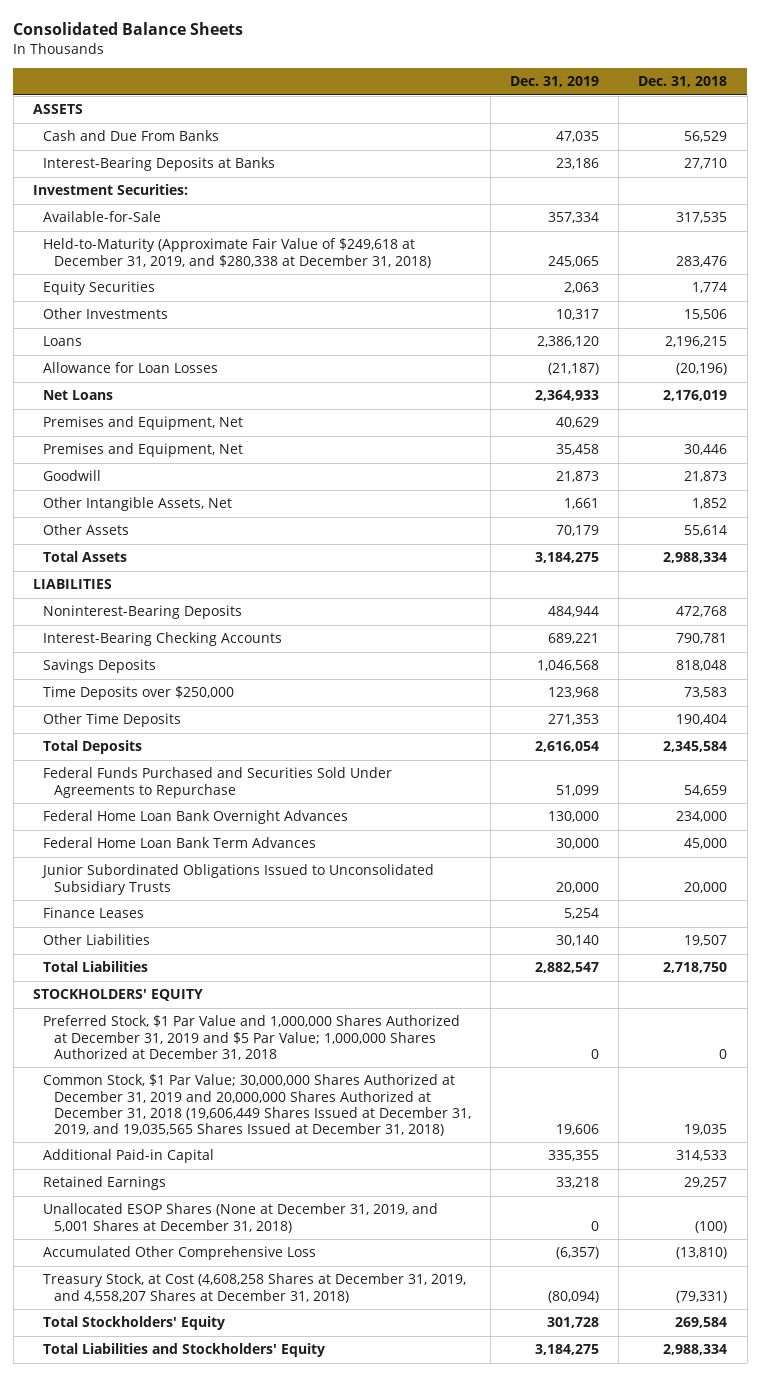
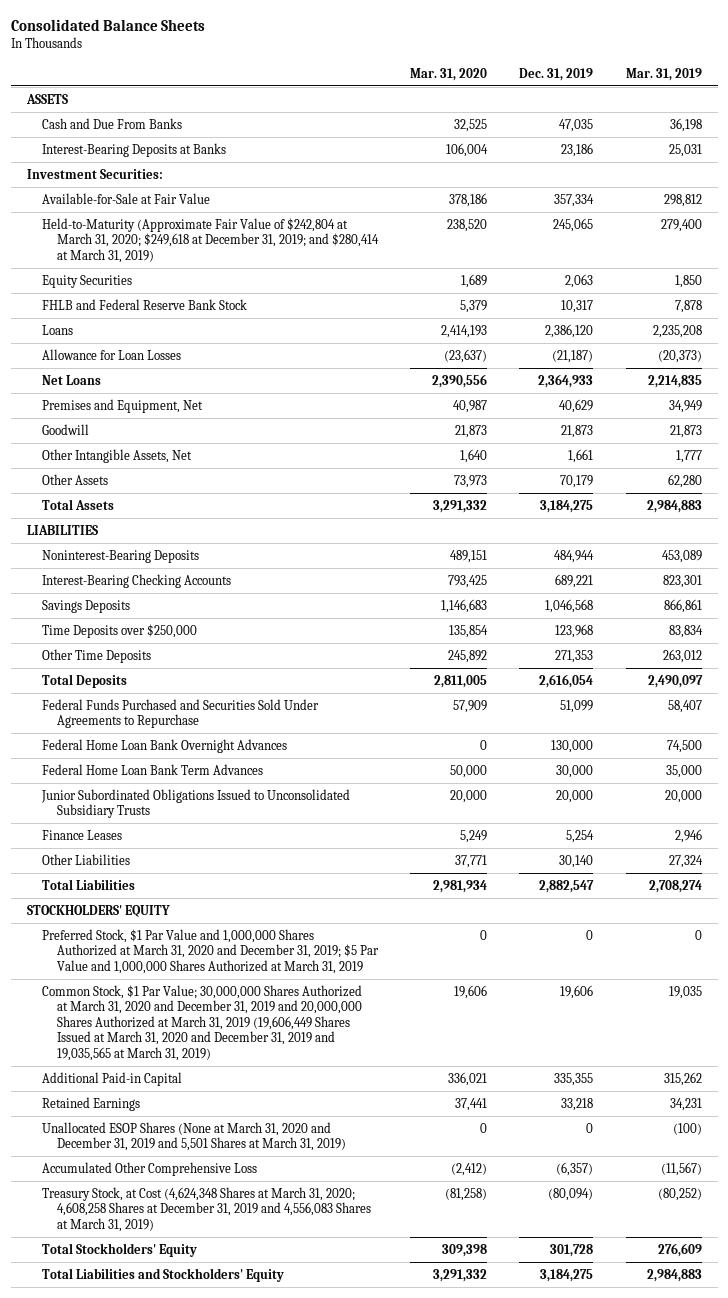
[638,76,728,88] Dec. 31, 2018 -> none
none -> [410,67,488,81] Mar. 31, 2020
none -> [625,67,702,81] Mar. 31, 2019
[43,211,162,223] Available-for-Sale -> [41,192,210,204] Available-for-Sale at Fair Value
[43,238,431,268] Held-to-Maturity (Approximate Fair Value of $249,618 at December 31, 2019, and $280,338 at December 31, 2018) -> [41,217,379,263] Held-to-Maturity (Approximate Fair Value of $242,804 at March 31, 2020; $249,618 at December 31, 2019; and $280,414 at March 31, 2019)
[43,308,169,320] Other Investments -> [41,298,247,310] FHLB and Federal Reserve Bank Stock
[43,443,244,458] Premises and Equipment, Net -> none
[43,1015,461,1060] Preferred Stock, $1 Par Value and 1,000,000 Shares Authorized at December 31, 2019 and $5 Par Value; 1,000,000 Shares Authorized at December 31, 2018 -> [41,928,379,974] Preferred Stock, $1 Par Value and 1,000,000 Shares Authorized at March 31, 2020 and December 31, 2019; $5 Par Value and 1,000,000 Shares Authorized at March 31, 2019
[43,1074,471,1137] Common Stock, $1 Par Value; 30,000,000 Shares Authorized at December 31, 2019 and 20,000,000 Shares Authorized at December 31, 2018 (19,606,449 Shares Issued at December 31, 2019, and 19,035,565 Shares Issued at December 31, 2018) -> [41,984,362,1061] Common Stock, $1 Par Value; 30,000,000 Shares Authorized at March 31, 2020 and December 31, 2019 and 20,000,000 Shares Authorized at March 31, 2019 (19,606,449 Shares Issued at March 31, 2020 and December 31, 2019 and 19,035,565 at March 31, 2019)
[43,1203,439,1233] Unallocated ESOP Shares (None at December 31, 2019, and 5,001 Shares at December 31, 2018) -> [41,1121,346,1152] Unallocated ESOP Shares (None at March 31, 2020 and December 31, 2019 and 5,501 Shares at March 31, 2019)
[43,1273,467,1303] Treasury Stock, at Cost (4,608,258 Shares at December 31, 2019, and 4,558,207 Shares at December 31, 2018) -> [41,1186,371,1232] Treasury Stock, at Cost (4,624,348 Shares at March 31, 2020; 4,608,258 Shares at December 31, 2019 and 4,556,083 Shares at March 31, 2019)

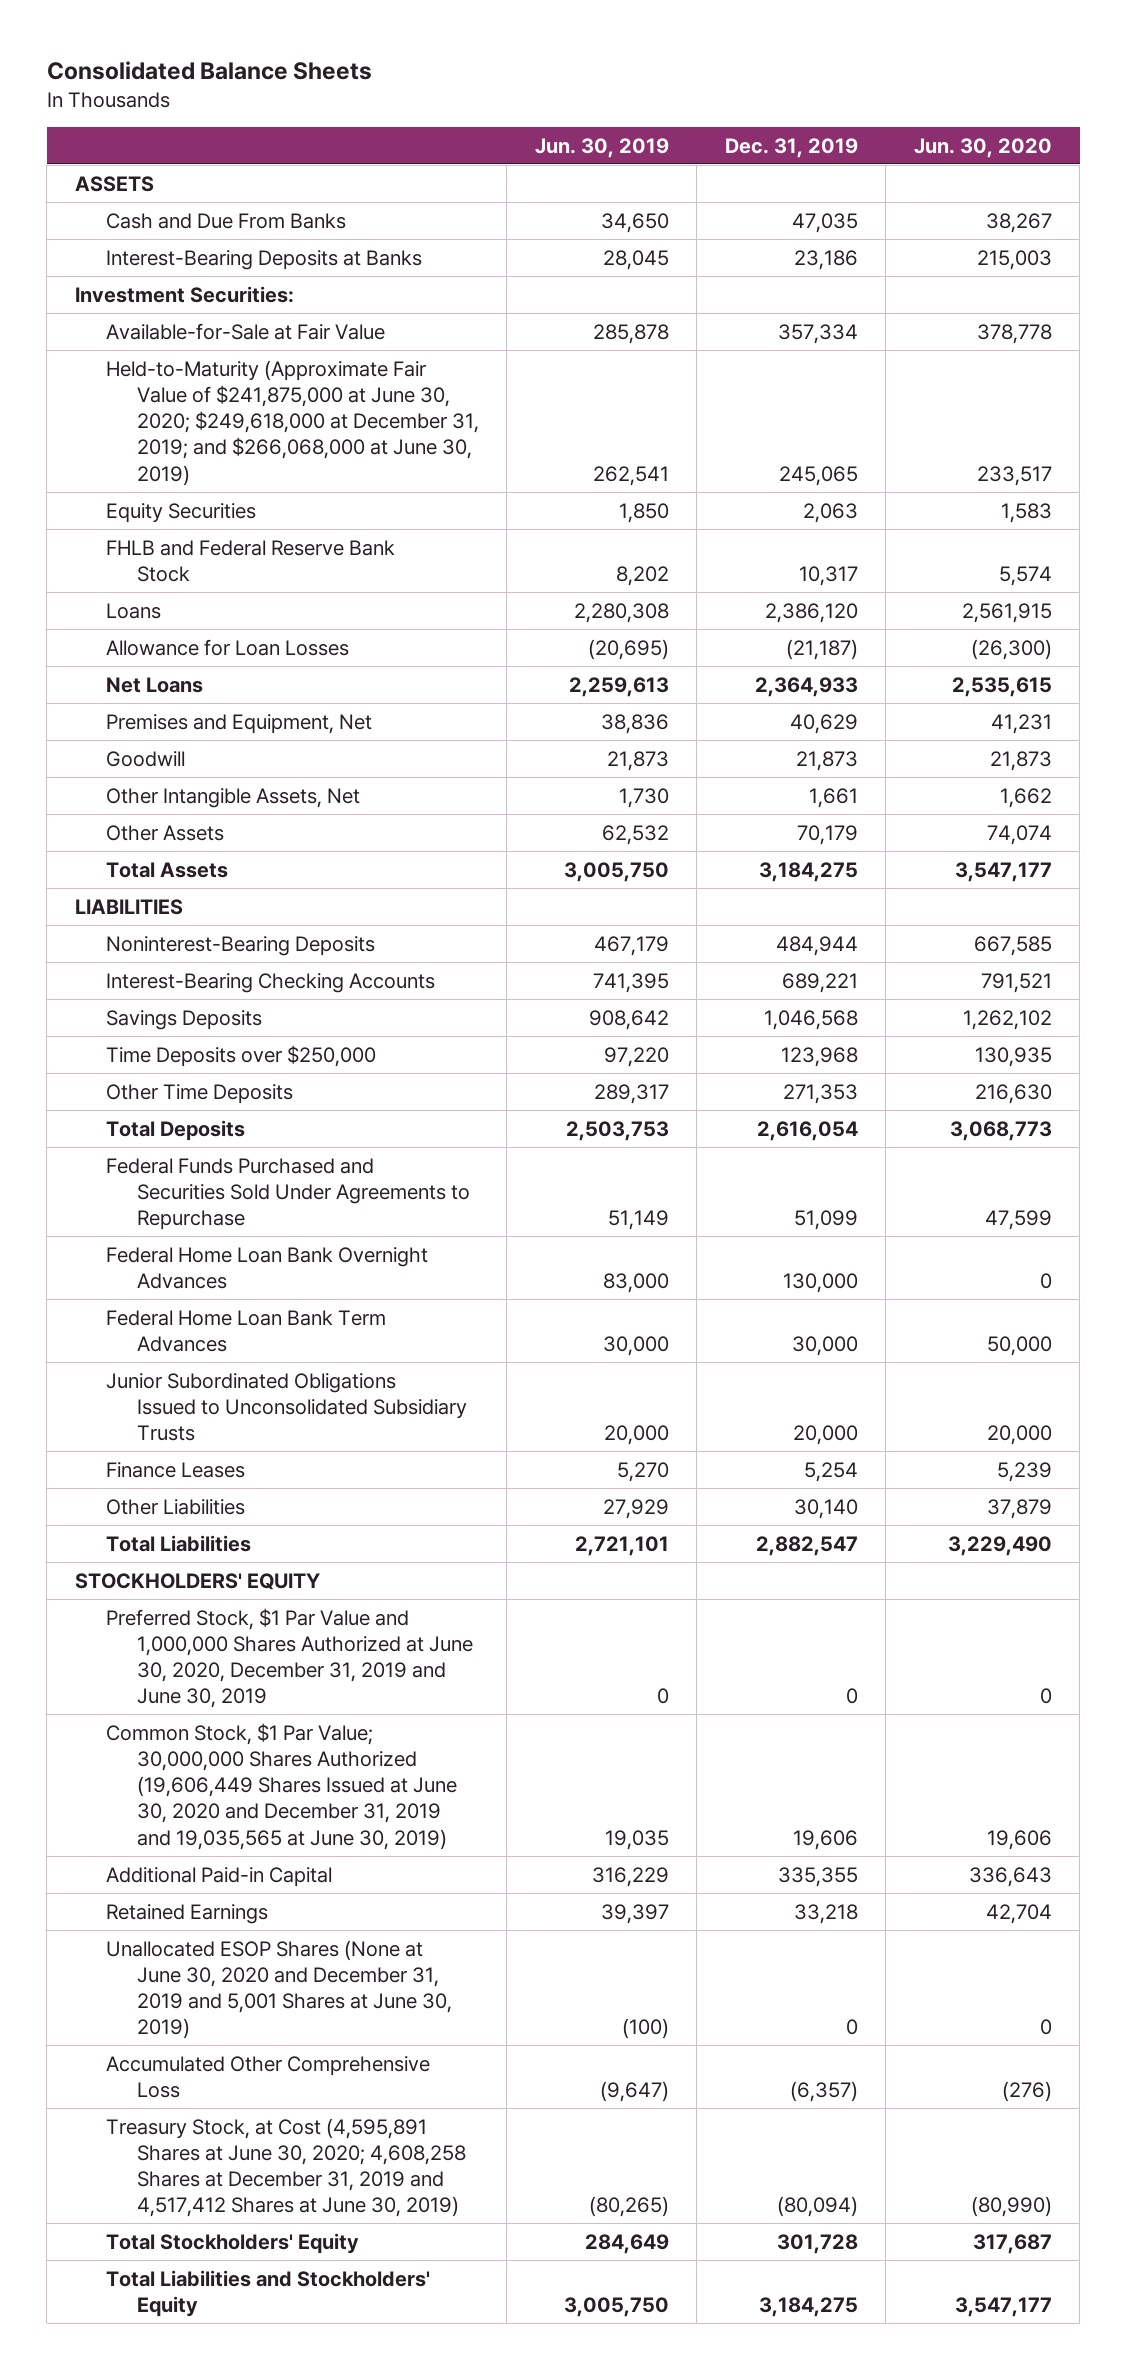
[410,67,488,81] Mar. 31, 2020 -> none
[625,67,702,81] Mar. 31, 2019 -> none
none -> [534,137,669,158] Jun. 30, 2019
none -> [913,137,1052,158] Jun. 30, 2020
[41,217,379,263] Held-to-Maturity (Approximate Fair Value of $242,804 at March 31, 2020; $249,618 at December 31, 2019; and $280,414 at March 31, 2019) -> [105,359,479,486] Held-to-Maturity (Approximate Fair Value of $241,875,000 at June 30, 2020; $249,618,000 at December 31, 2019; and $266,068,000 at June 30, 2019)
[41,928,379,974] Preferred Stock, $1 Par Value and 1,000,000 Shares Authorized at March 31, 2020 and December 31, 2019; $5 Par Value and 1,000,000 Shares Authorized at March 31, 2019 -> [105,1607,473,1709] Preferred Stock, $1 Par Value and 1,000,000 Shares Authorized at June 30, 2020, December 31, 2019 and June 30, 2019
[41,984,362,1061] Common Stock, $1 Par Value; 30,000,000 Shares Authorized at March 31, 2020 and December 31, 2019 and 20,000,000 Shares Authorized at March 31, 2019 (19,606,449 Shares Issued at March 31, 2020 and December 31, 2019 and 19,035,565 at March 31, 2019) -> [105,1722,457,1850] Common Stock, $1 Par Value; 30,000,000 Shares Authorized (19,606,449 Shares Issued at June 30, 2020 and December 31, 2019 and 19,035,565 at June 30, 2019)
[41,1121,346,1152] Unallocated ESOP Shares (None at March 31, 2020 and December 31, 2019 and 5,501 Shares at March 31, 2019) -> [105,1939,452,2040] Unallocated ESOP Shares (None at June 30, 2020 and December 31, 2019 and 5,001 Shares at June 30, 2019)
[41,1186,371,1232] Treasury Stock, at Cost (4,624,348 Shares at March 31, 2020; 4,608,258 Shares at December 31, 2019 and 4,556,083 Shares at March 31, 2019) -> [105,2117,466,2218] Treasury Stock, at Cost (4,595,891 Shares at June 30, 2020; 4,608,258 Shares at December 31, 2019 and 4,517,412 Shares at June 30, 2019)

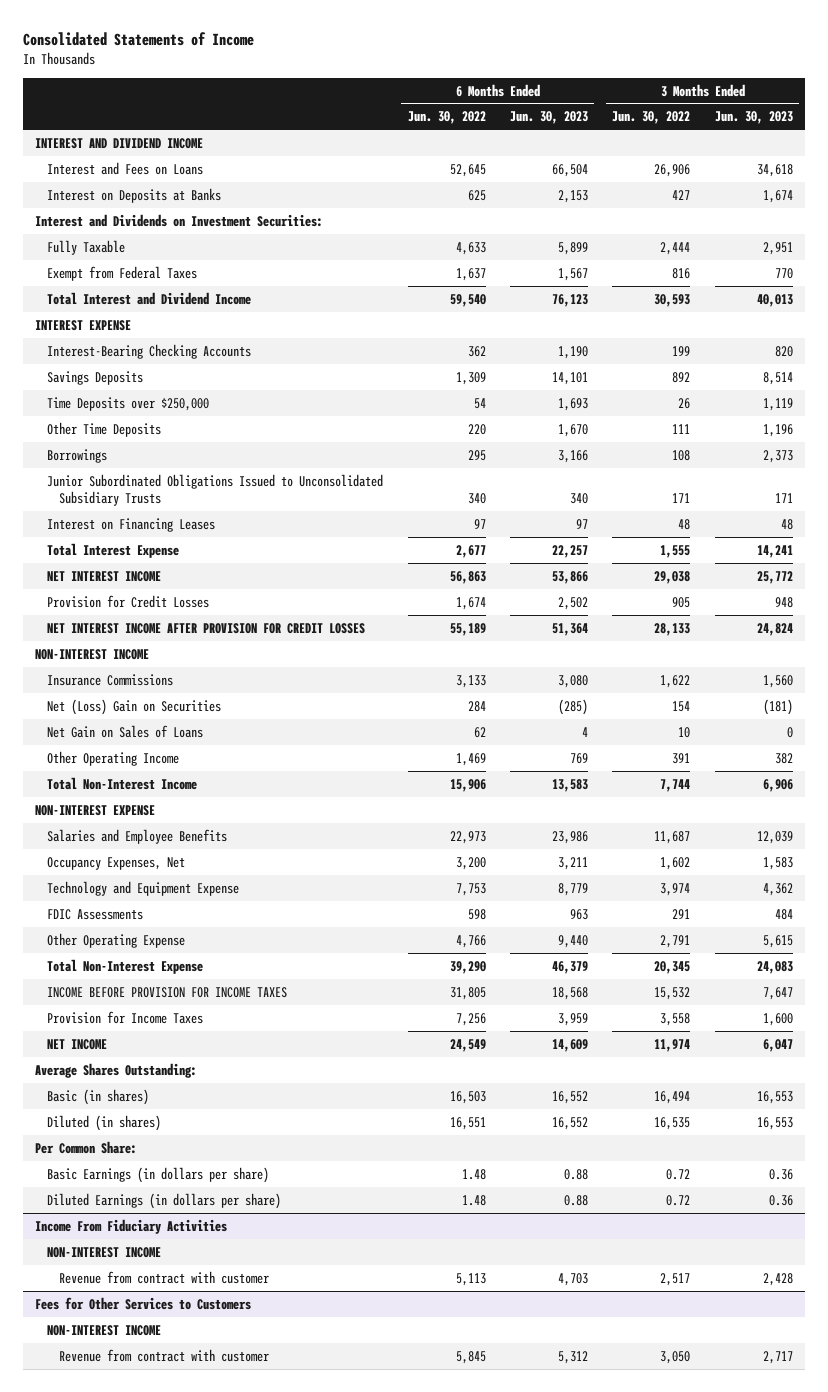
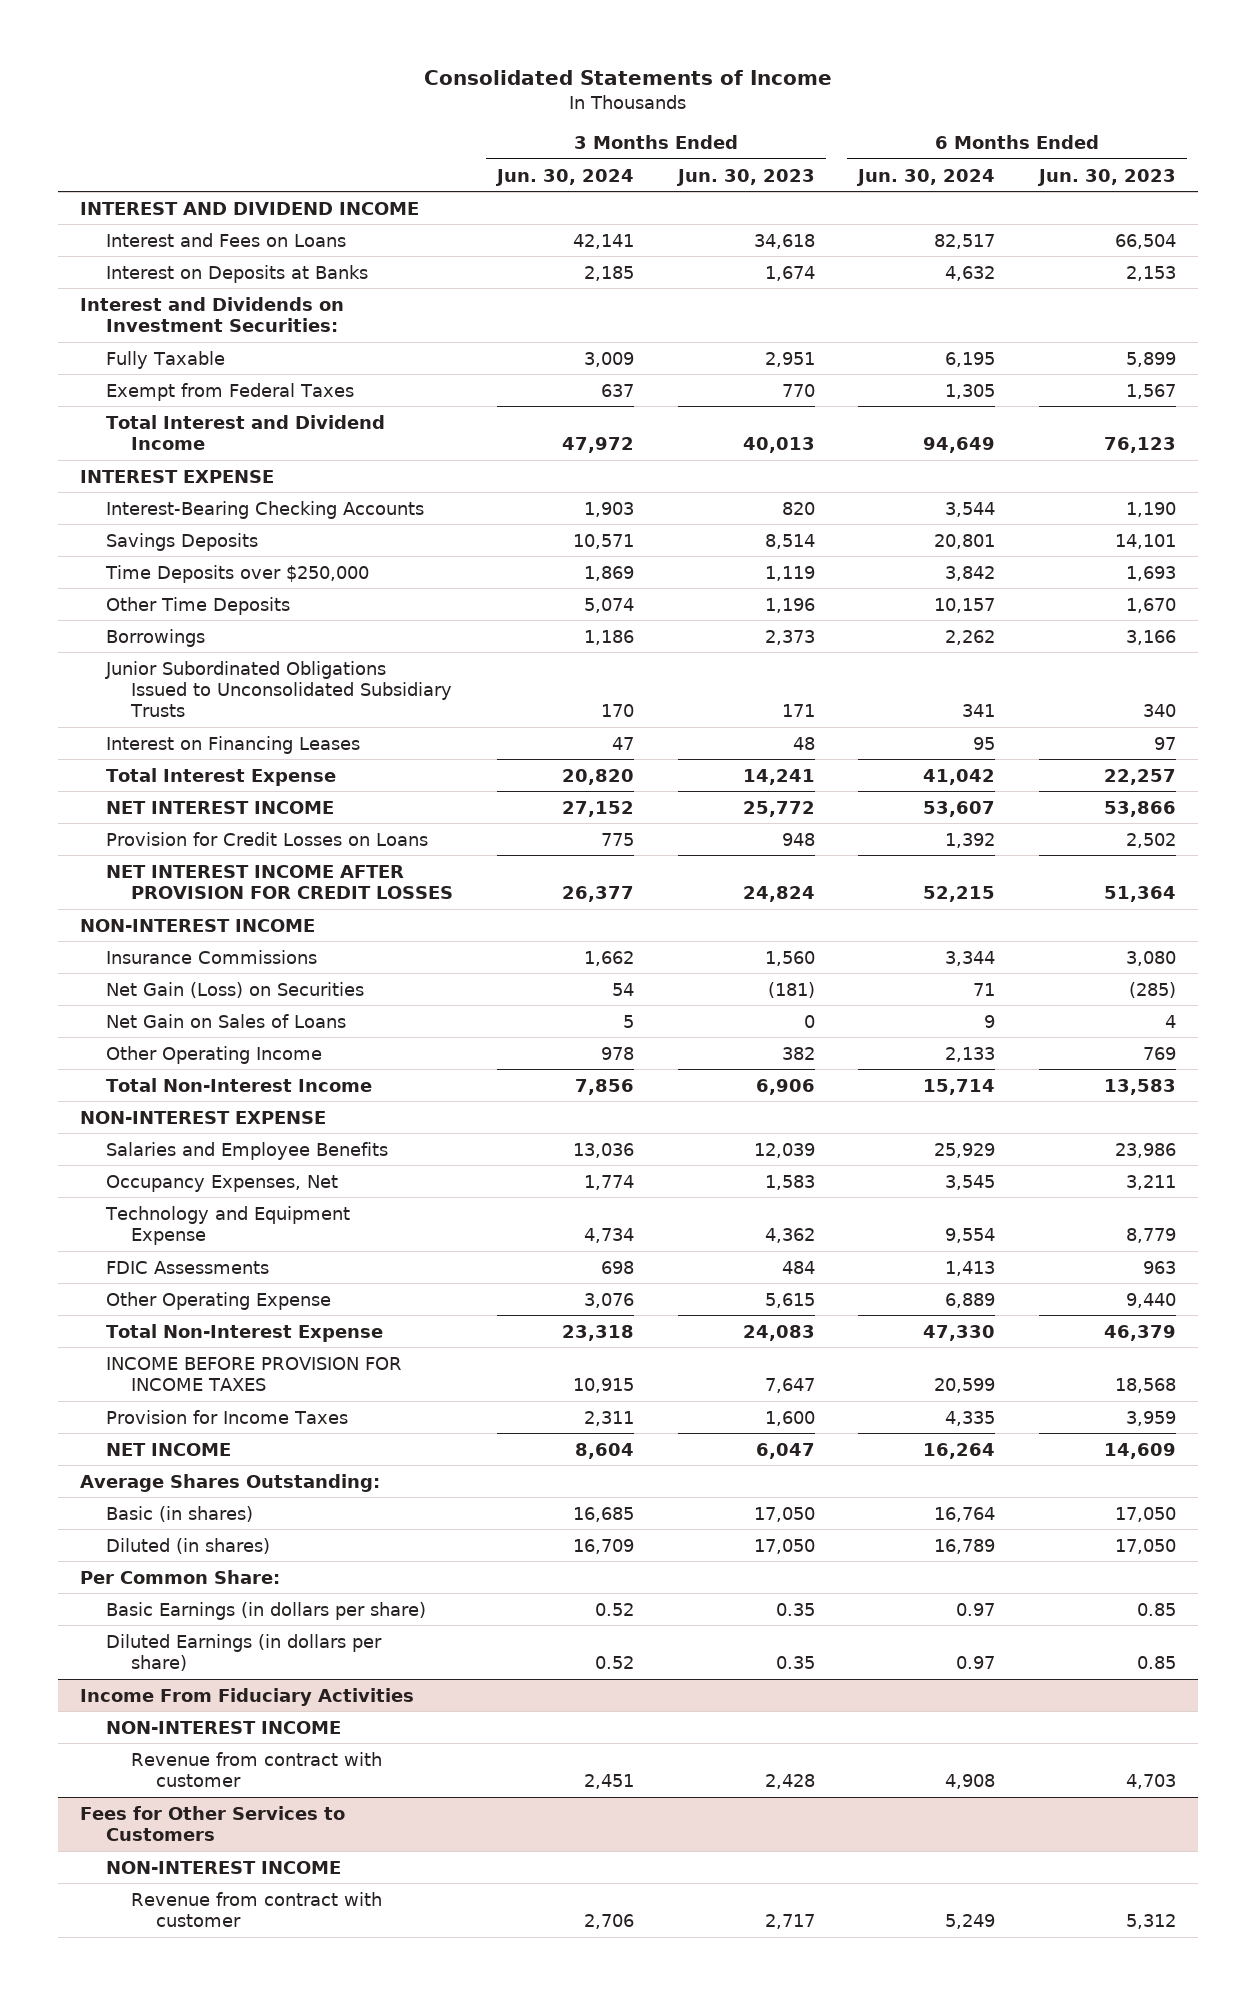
[407,111,486,125] Jun. 30, 2022 -> none
[612,111,691,125] Jun. 30, 2022 -> none
none -> [494,168,634,186] Jun. 30, 2024
none -> [856,168,996,186] Jun. 30, 2024
[47,594,210,608] Provision for Credit Losses -> [105,831,428,846] Provision for Credit Losses on Loans
[47,698,222,715] Net (Loss) Gain on Securities -> [105,981,364,998] Net Gain (Loss) on Securities
[551,1090,588,1104] 16,552 -> [1115,1506,1177,1522] 17,050
[756,1090,793,1104] 16,553 -> [753,1506,815,1522] 17,050
[551,1116,588,1130] 16,552 -> [1115,1538,1177,1554] 17,050
[756,1116,793,1130] 16,553 -> [753,1538,815,1554] 17,050
[563,1168,588,1180] 0.88 -> [1137,1602,1177,1616] 0.85
[768,1168,793,1180] 0.36 -> [775,1602,815,1616] 0.35
[563,1194,588,1206] 0.88 -> [1137,1655,1177,1669] 0.85
[768,1194,793,1206] 0.36 -> [775,1655,815,1669] 0.35

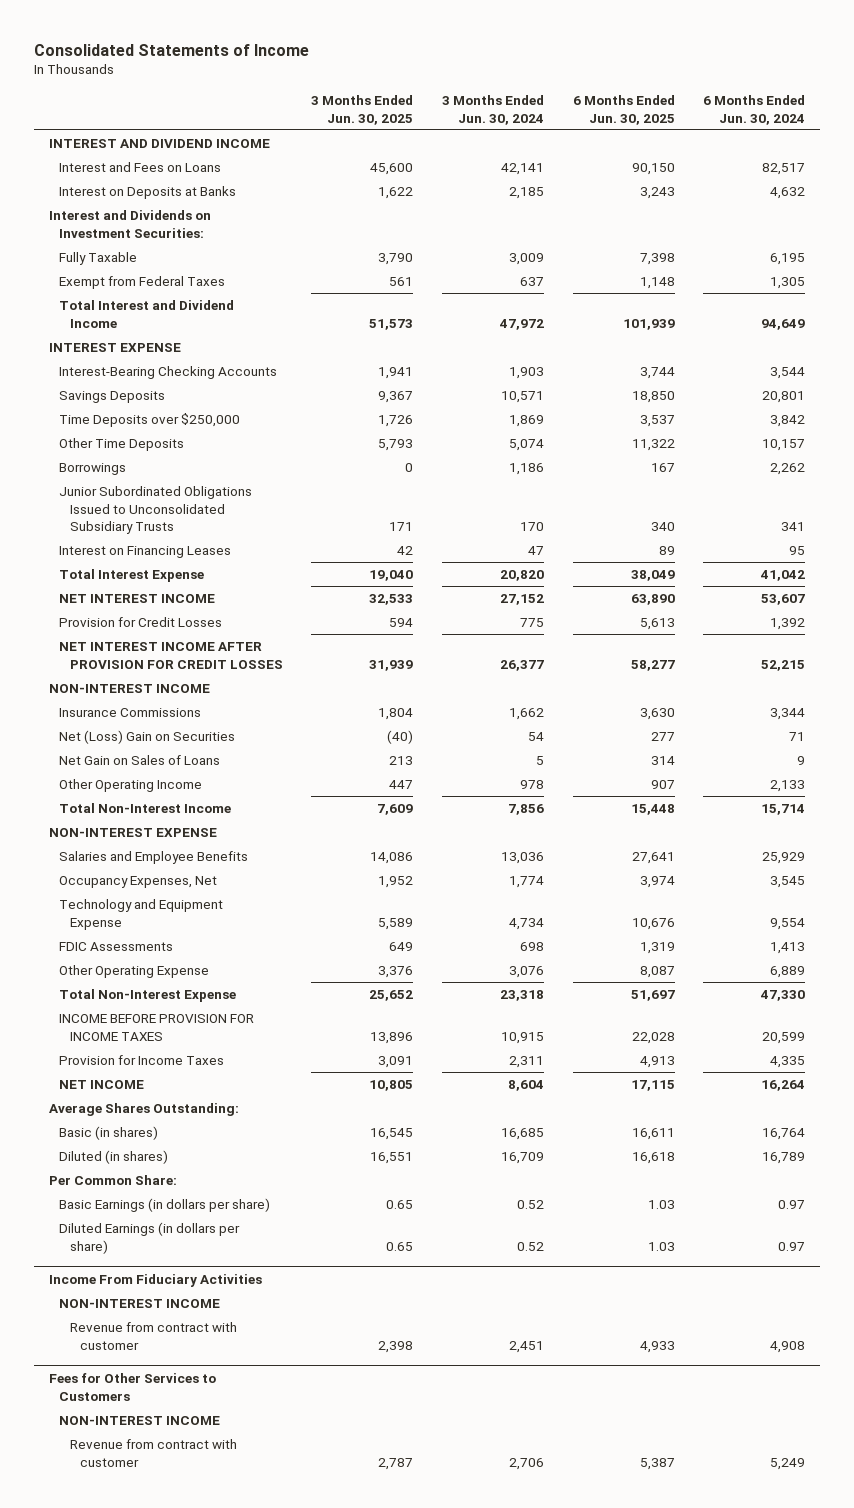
[675,168,815,186] Jun. 30, 2023 -> none
[1037,168,1177,186] Jun. 30, 2023 -> none
none -> [311,94,414,125] 3 Months Ended Jun. 30, 2025
none -> [572,94,675,125] 6 Months Ended Jun. 30, 2025
[105,831,428,846] Provision for Credit Losses on Loans -> [59,616,223,627] Provision for Credit Losses
[105,981,364,998] Net Gain (Loss) on Securities -> [59,729,236,744] Net (Loss) Gain on Securities

